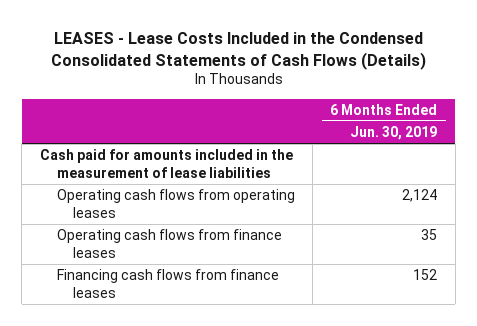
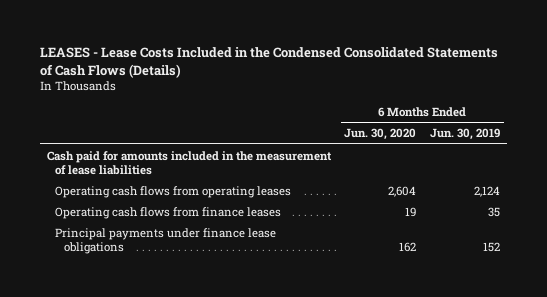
none -> [344,128,417,141] Jun. 30, 2020
[56,269,279,298] Financing cash flows from finance leases -> [55,227,277,254] Principal payments under finance lease obligations

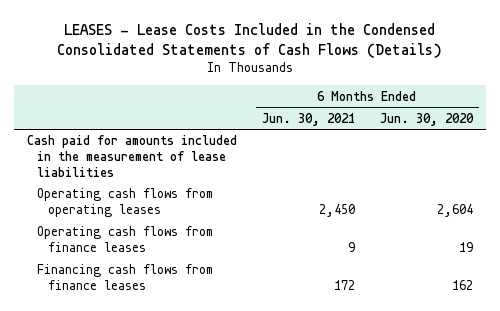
[430,128,501,141] Jun. 30, 2019 -> none
none -> [261,112,355,126] Jun. 30, 2021
[55,227,277,254] Principal payments under finance lease obligations -> [37,264,214,291] Financing cash flows from finance leases

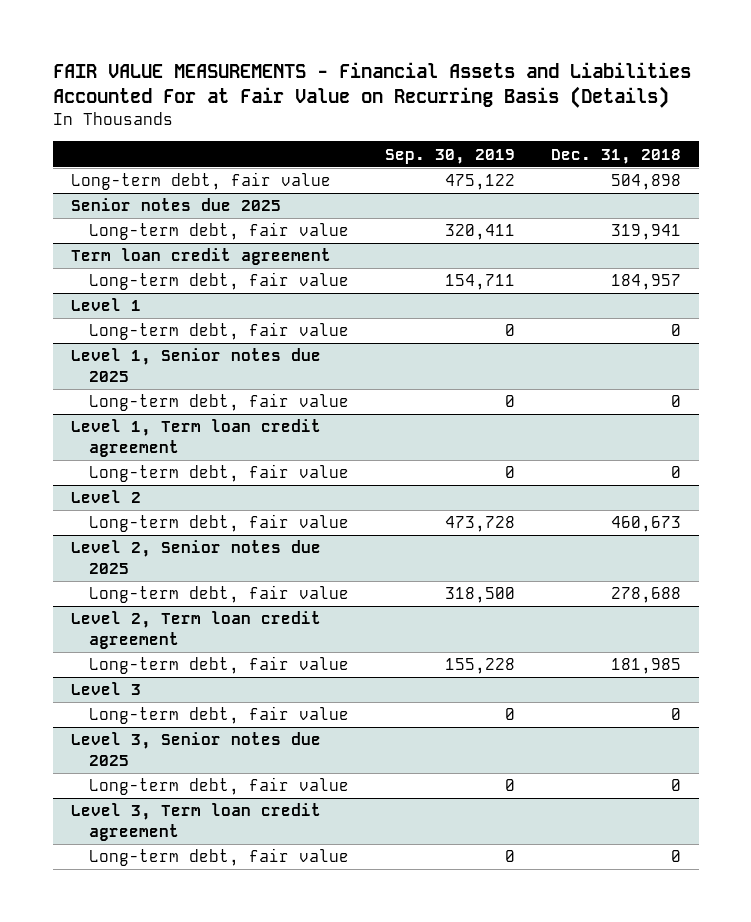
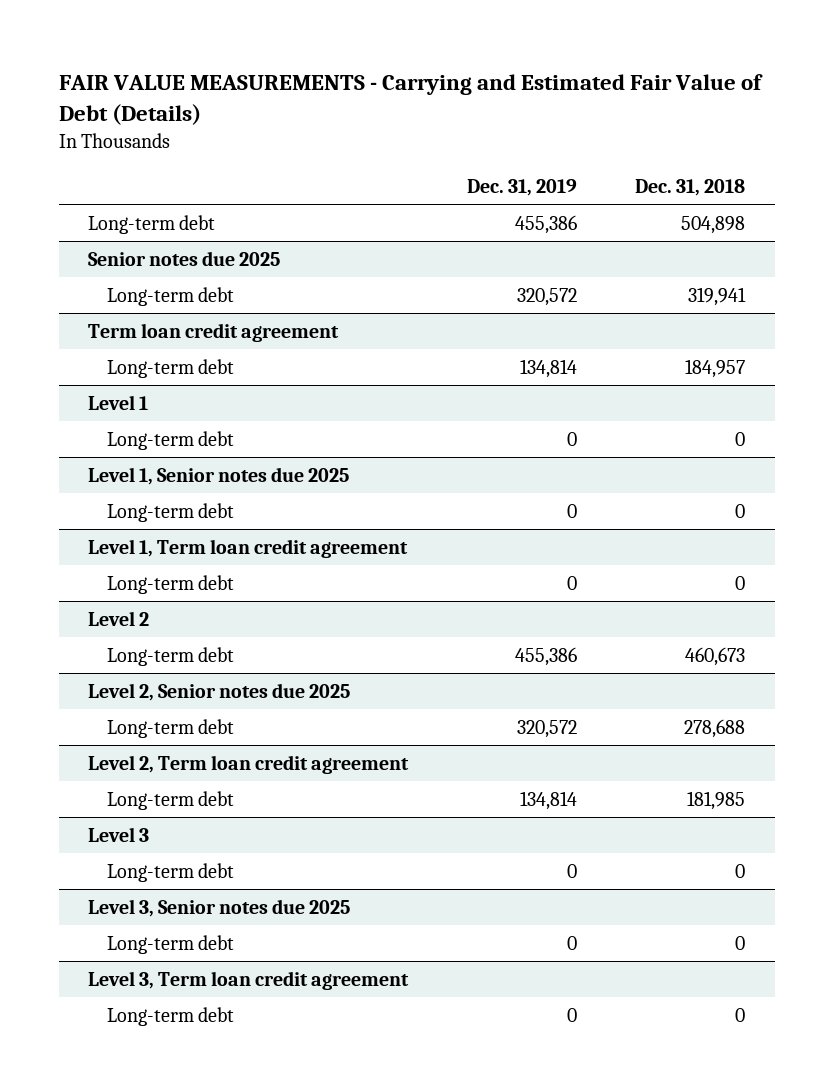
[52,61,691,109] FAIR VALUE MEASUREMENTS - Financial Assets and Liabilities Accounted For at Fair Value on Recurring Basis (Details) -> [58,73,763,126] FAIR VALUE MEASUREMENTS - Carrying and Estimated Fair Value of Debt (Details)
[384,148,515,164] Sep. 30, 2019 -> none
none -> [466,179,577,197] Dec. 31, 2019
[70,172,331,191] Long-term debt, fair value -> [88,214,216,234] Long-term debt
[89,222,350,241] Long-term debt, fair value -> [107,286,235,306] Long-term debt
[89,272,350,291] Long-term debt, fair value -> [107,358,235,378] Long-term debt
[89,322,350,341] Long-term debt, fair value -> [107,430,235,450] Long-term debt
[89,393,350,412] Long-term debt, fair value -> [107,502,235,522] Long-term debt
[89,464,350,483] Long-term debt, fair value -> [107,574,235,594] Long-term debt
[89,514,350,533] Long-term debt, fair value -> [107,646,235,666] Long-term debt
[89,585,350,604] Long-term debt, fair value -> [107,718,235,738] Long-term debt
[89,656,350,675] Long-term debt, fair value -> [107,790,235,810] Long-term debt
[89,706,350,725] Long-term debt, fair value -> [107,862,235,882] Long-term debt
[89,777,350,796] Long-term debt, fair value -> [107,934,235,954] Long-term debt
[89,848,350,867] Long-term debt, fair value -> [107,1006,235,1026] Long-term debt

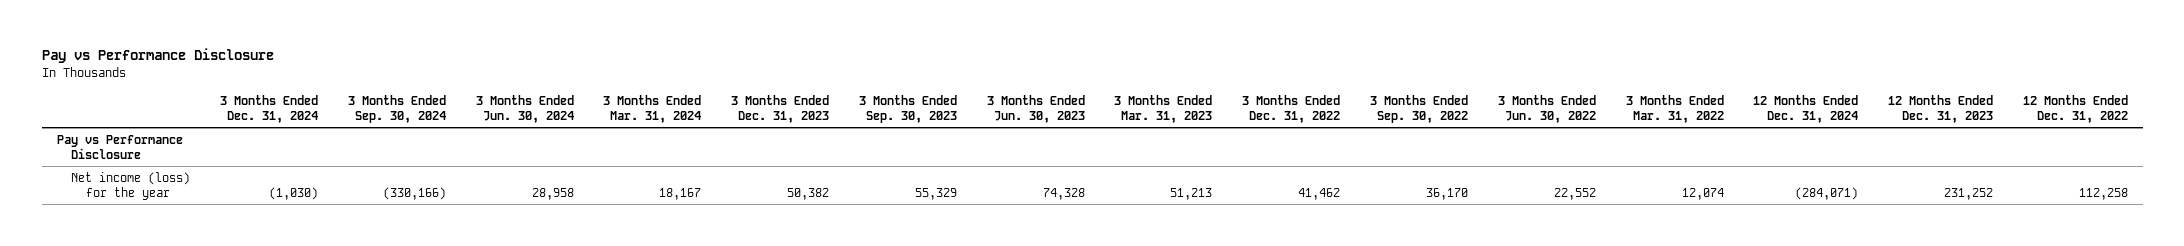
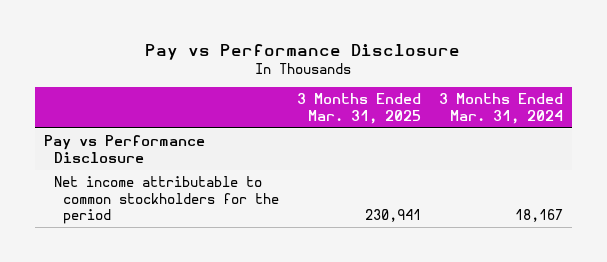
[219,94,318,123] 3 Months Ended Dec. 31, 2024 -> none
[347,94,446,123] 3 Months Ended Sep. 30, 2024 -> none
[475,94,574,123] 3 Months Ended Jun. 30, 2024 -> none
[731,94,830,123] 3 Months Ended Dec. 31, 2023 -> none
[858,94,957,123] 3 Months Ended Sep. 30, 2023 -> none
[986,94,1085,123] 3 Months Ended Jun. 30, 2023 -> none
[1114,94,1213,123] 3 Months Ended Mar. 31, 2023 -> none
[1242,94,1341,123] 3 Months Ended Dec. 31, 2022 -> none
[1369,94,1468,123] 3 Months Ended Sep. 30, 2022 -> none
[1497,94,1596,123] 3 Months Ended Jun. 30, 2022 -> none
[1625,94,1724,123] 3 Months Ended Mar. 31, 2022 -> none
[1753,94,1859,123] 12 Months Ended Dec. 31, 2024 -> none
[1888,94,1994,123] 12 Months Ended Dec. 31, 2023 -> none
[2022,94,2128,123] 12 Months Ended Dec. 31, 2022 -> none
none -> [297,92,422,124] 3 Months Ended Mar. 31, 2025
[71,171,191,201] Net income (loss) for the year -> [53,176,280,225] Net income attributable to common stockholders for the period

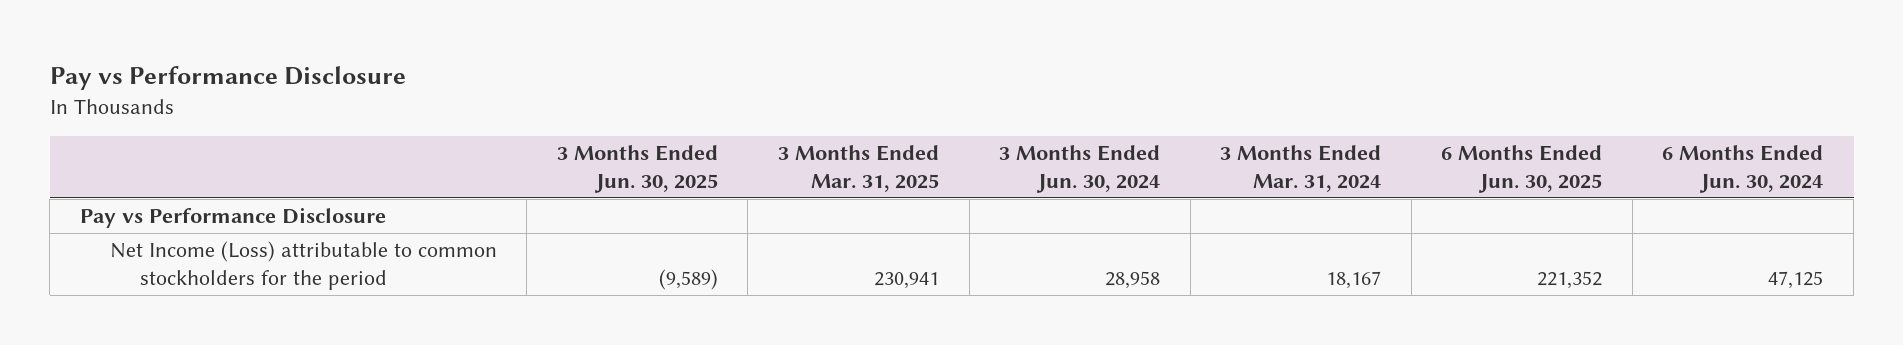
none -> [556,145,718,193] 3 Months Ended Jun. 30, 2025
none -> [999,145,1161,193] 3 Months Ended Jun. 30, 2024
none -> [1441,145,1603,193] 6 Months Ended Jun. 30, 2025
none -> [1662,145,1824,193] 6 Months Ended Jun. 30, 2024
[53,176,280,225] Net income attributable to common stockholders for the period -> [109,241,497,290] Net Income (Loss) attributable to common stockholders for the period

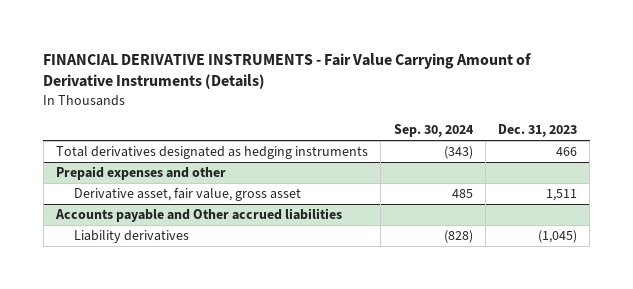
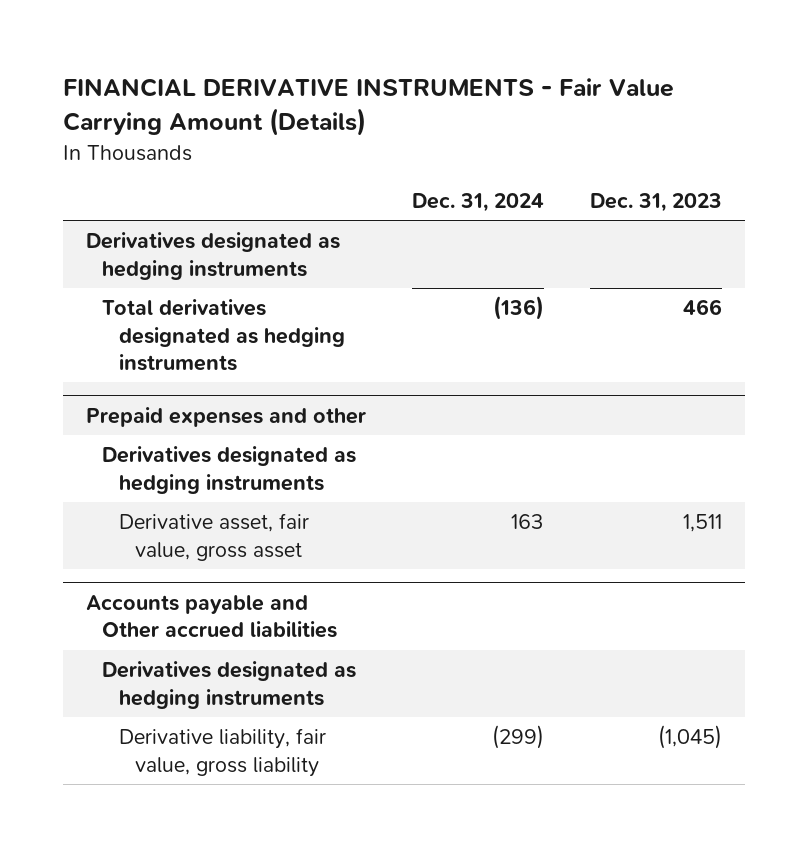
[43,52,532,90] FINANCIAL DERIVATIVE INSTRUMENTS - Fair Value Carrying Amount of Derivative Instruments (Details) -> [62,78,674,137] FINANCIAL DERIVATIVE INSTRUMENTS - Fair Value Carrying Amount (Details)
[393,124,474,138] Sep. 30, 2024 -> none
none -> [411,193,544,213] Dec. 31, 2024
none -> [85,231,340,280] Derivatives designated as hedging instruments
none -> [102,445,357,494] Derivatives designated as hedging instruments
none -> [102,660,357,709] Derivatives designated as hedging instruments
[73,230,189,244] Liability derivatives -> [118,727,326,777] Derivative liability, fair value, gross liability

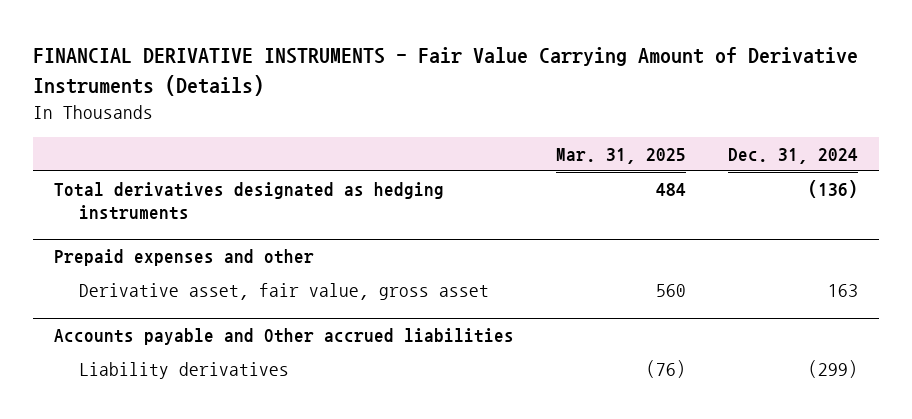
[62,78,674,137] FINANCIAL DERIVATIVE INSTRUMENTS - Fair Value Carrying Amount (Details) -> [32,47,858,97] FINANCIAL DERIVATIVE INSTRUMENTS - Fair Value Carrying Amount of Derivative Instruments (Details)
[589,193,722,213] Dec. 31, 2023 -> none
none -> [555,148,686,165] Mar. 31, 2025
[85,231,340,280] Derivatives designated as hedging instruments -> none
[102,445,357,494] Derivatives designated as hedging instruments -> none
[102,660,357,709] Derivatives designated as hedging instruments -> none
[118,727,326,777] Derivative liability, fair value, gross liability -> [78,362,289,380] Liability derivatives

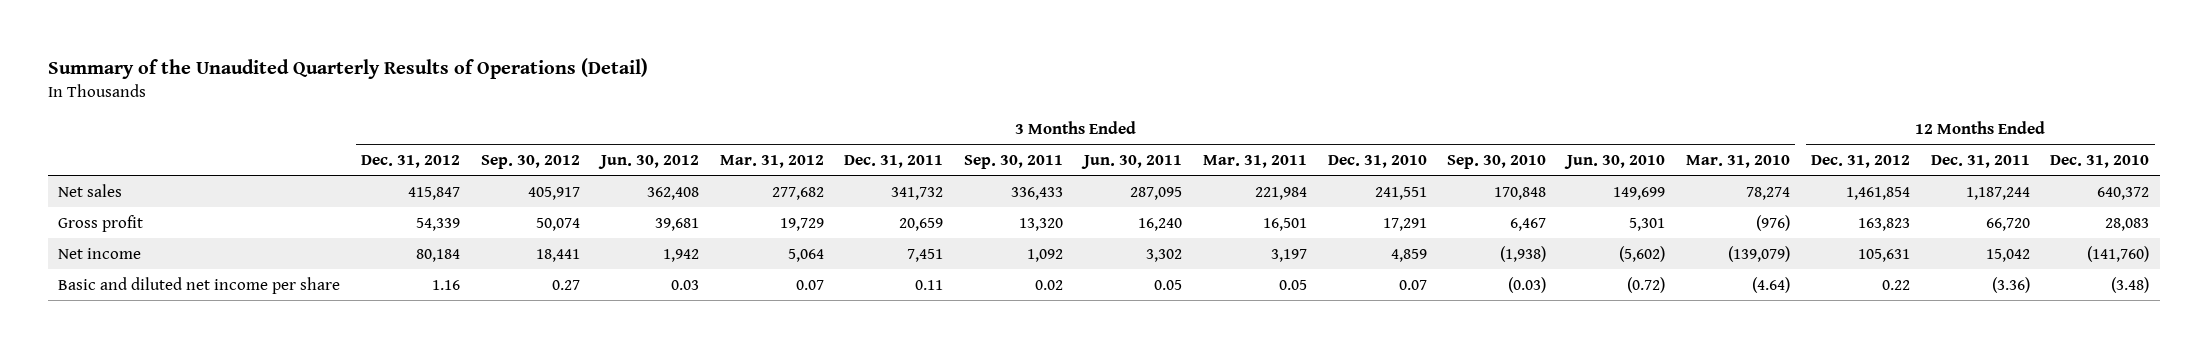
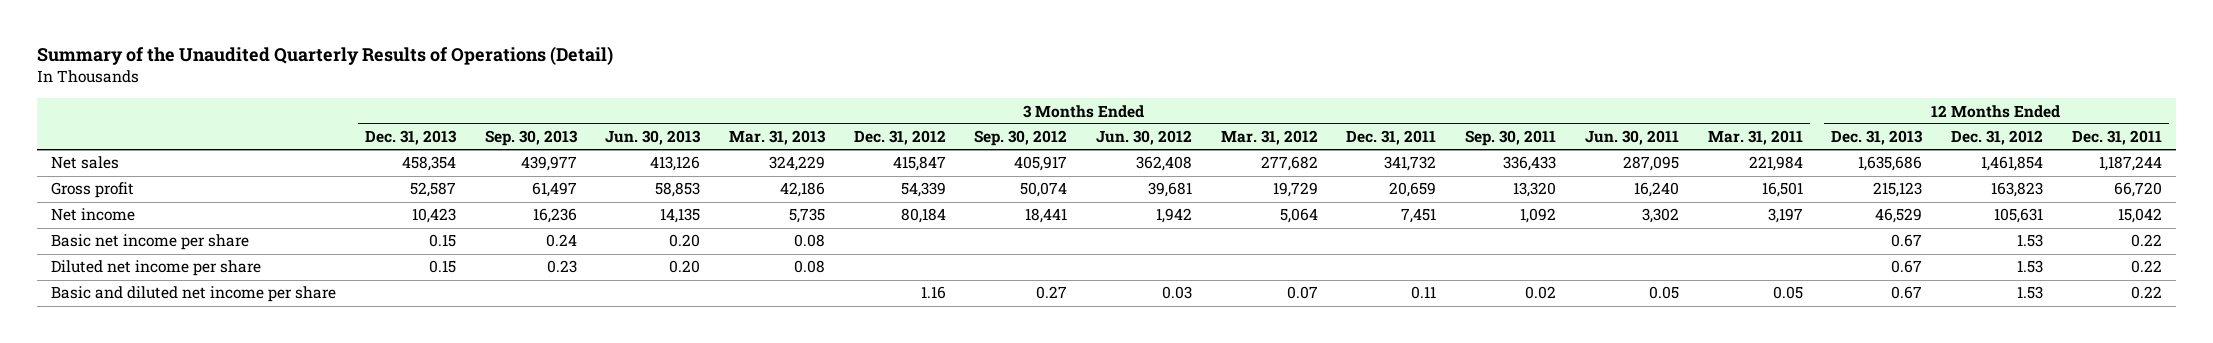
[1327,154,1427,168] Dec. 31, 2010 -> none
[1447,154,1547,169] Sep. 30, 2010 -> none
[1564,154,1666,169] Jun. 30, 2010 -> none
[1685,154,1790,168] Mar. 31, 2010 -> none
[2050,154,2150,168] Dec. 31, 2010 -> none
none -> [364,130,457,146] Dec. 31, 2013
none -> [484,130,578,147] Sep. 30, 2013
none -> [605,130,702,146] Jun. 30, 2013
none -> [728,130,826,146] Mar. 31, 2013
none -> [1831,130,1924,146] Dec. 31, 2013
none -> [51,234,250,251] Basic net income per share
none -> [51,260,262,277] Diluted net income per share
[1881,279,1910,290] 0.22 -> [2016,286,2043,300] 1.53
[1991,276,2030,293] (3.36) -> [2130,286,2162,300] 0.22

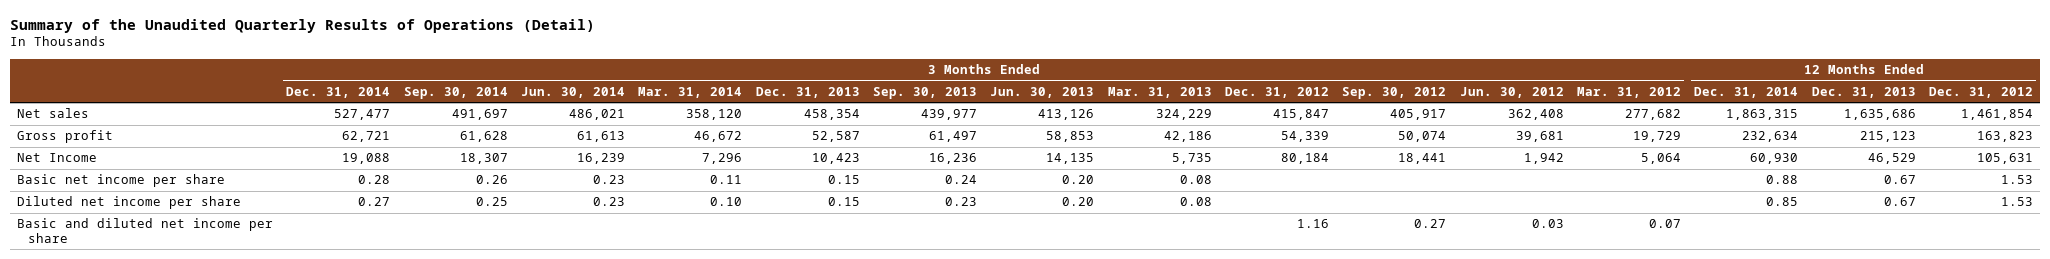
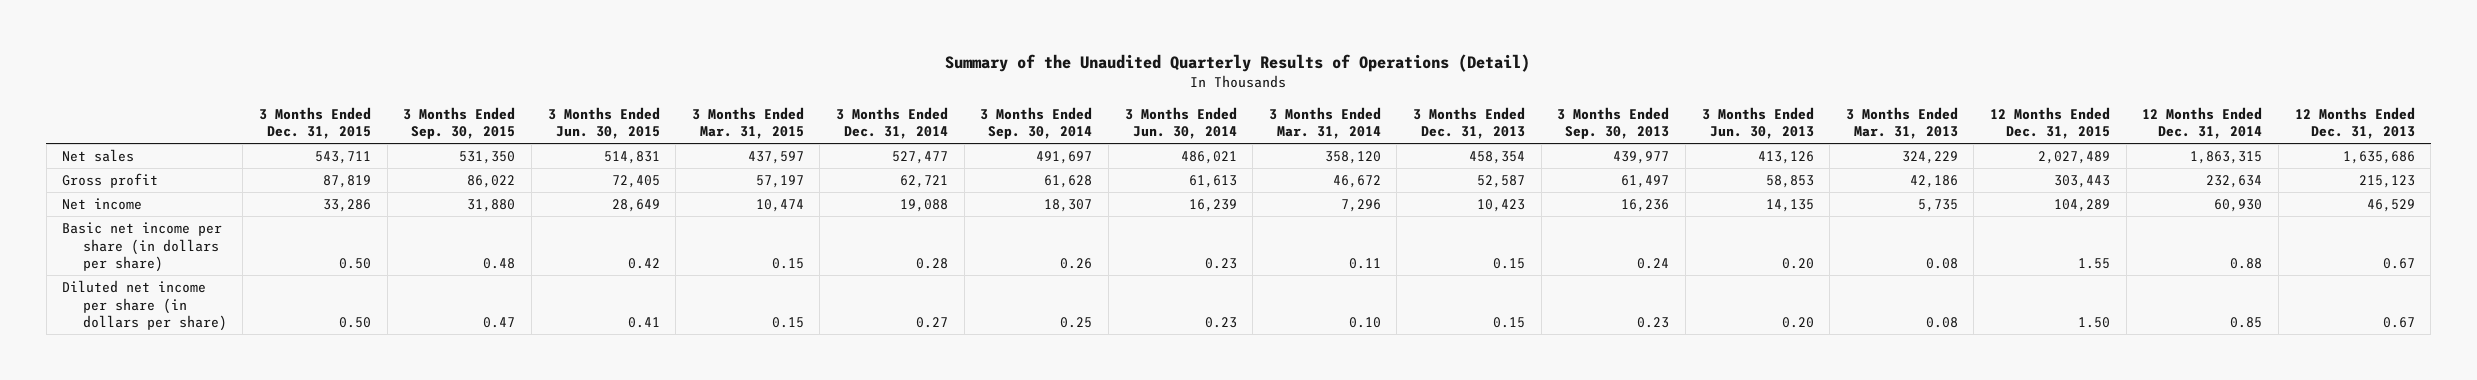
[1224,86,1329,98] Dec. 31, 2012 -> none
[1342,86,1447,99] Sep. 30, 2012 -> none
[1459,86,1564,98] Jun. 30, 2012 -> none
[1576,86,1681,98] Mar. 31, 2012 -> none
[1928,86,2033,98] Dec. 31, 2012 -> none
none -> [259,106,372,140] 3 Months Ended Dec. 31, 2015
none -> [403,106,516,140] 3 Months Ended Sep. 30, 2015
none -> [547,106,660,140] 3 Months Ended Jun. 30, 2015
none -> [691,106,804,140] 3 Months Ended Mar. 31, 2015
none -> [1990,106,2111,140] 12 Months Ended Dec. 31, 2015
[16,218,273,243] Basic and diluted net income per share -> none
[16,153,97,163] Net Income -> [62,198,143,211] Net income
[16,174,225,188] Basic net income per share -> [62,222,223,273] Basic net income per share (in dollars per share)
[16,196,241,210] Diluted net income per share -> [62,280,227,332] Diluted net income per share (in dollars per share)

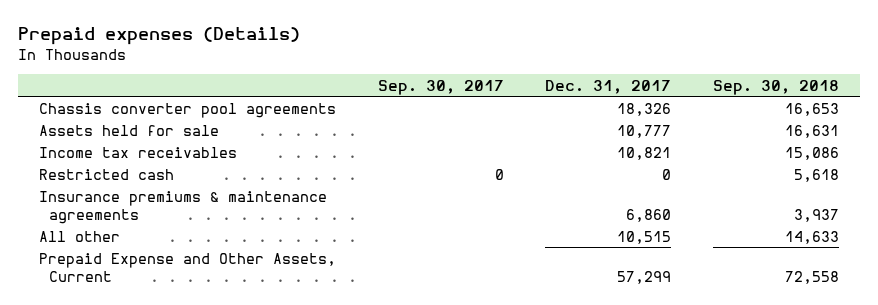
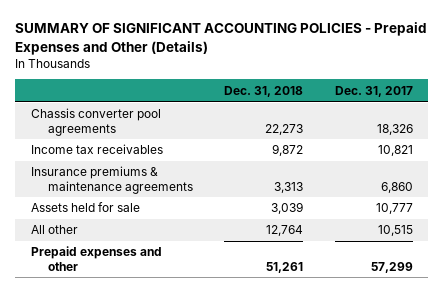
[17,27,300,46] Prepaid expenses (Details) -> [15,22,428,55] SUMMARY OF SIGNIFICANT ACCOUNTING POLICIES - Prepaid Expenses and Other (Details)
[377,79,504,95] Sep. 30, 2017 -> none
[713,79,840,95] Sep. 30, 2018 -> none
none -> [224,85,304,97] Dec. 31, 2018
[38,168,174,180] Restricted cash -> none
[38,124,219,136] Assets held for sale -> [30,202,140,213] Assets held for sale
[38,252,336,282] Prepaid Expense and Other Assets, Current -> [30,246,162,271] Prepaid expenses and other

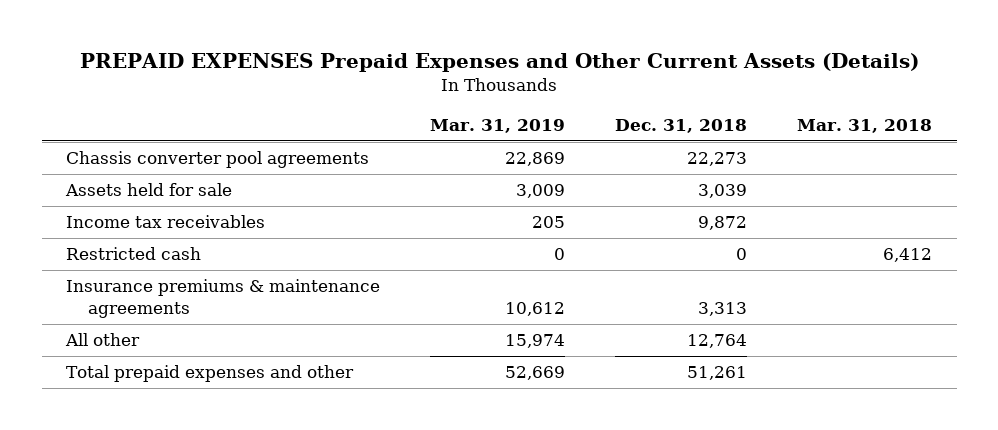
[15,22,428,55] SUMMARY OF SIGNIFICANT ACCOUNTING POLICIES - Prepaid Expenses and Other (Details) -> [80,53,920,73] PREPAID EXPENSES Prepaid Expenses and Other Current Assets (Details)
[334,85,413,97] Dec. 31, 2017 -> none
none -> [430,118,566,133] Mar. 31, 2019
none -> [796,118,932,133] Mar. 31, 2018
[30,202,140,213] Assets held for sale -> [65,183,233,197] Assets held for sale
none -> [66,247,202,261] Restricted cash
[30,246,162,271] Prepaid expenses and other -> [66,365,355,383] Total prepaid expenses and other

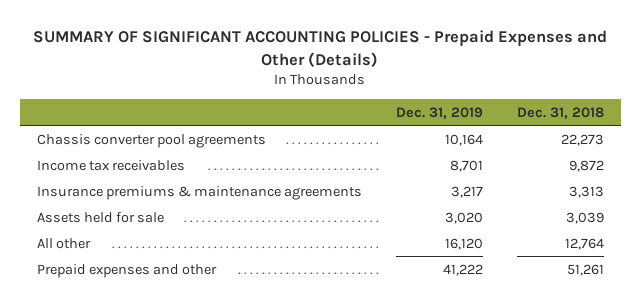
[80,53,920,73] PREPAID EXPENSES Prepaid Expenses and Other Current Assets (Details) -> [33,30,608,67] SUMMARY OF SIGNIFICANT ACCOUNTING POLICIES - Prepaid Expenses and Other (Details)
[430,118,566,133] Mar. 31, 2019 -> none
[796,118,932,133] Mar. 31, 2018 -> none
none -> [395,106,483,119] Dec. 31, 2019
[66,247,202,261] Restricted cash -> none
[65,183,233,197] Assets held for sale -> [36,211,164,223] Assets held for sale
[66,365,355,383] Total prepaid expenses and other -> [36,263,217,278] Prepaid expenses and other

